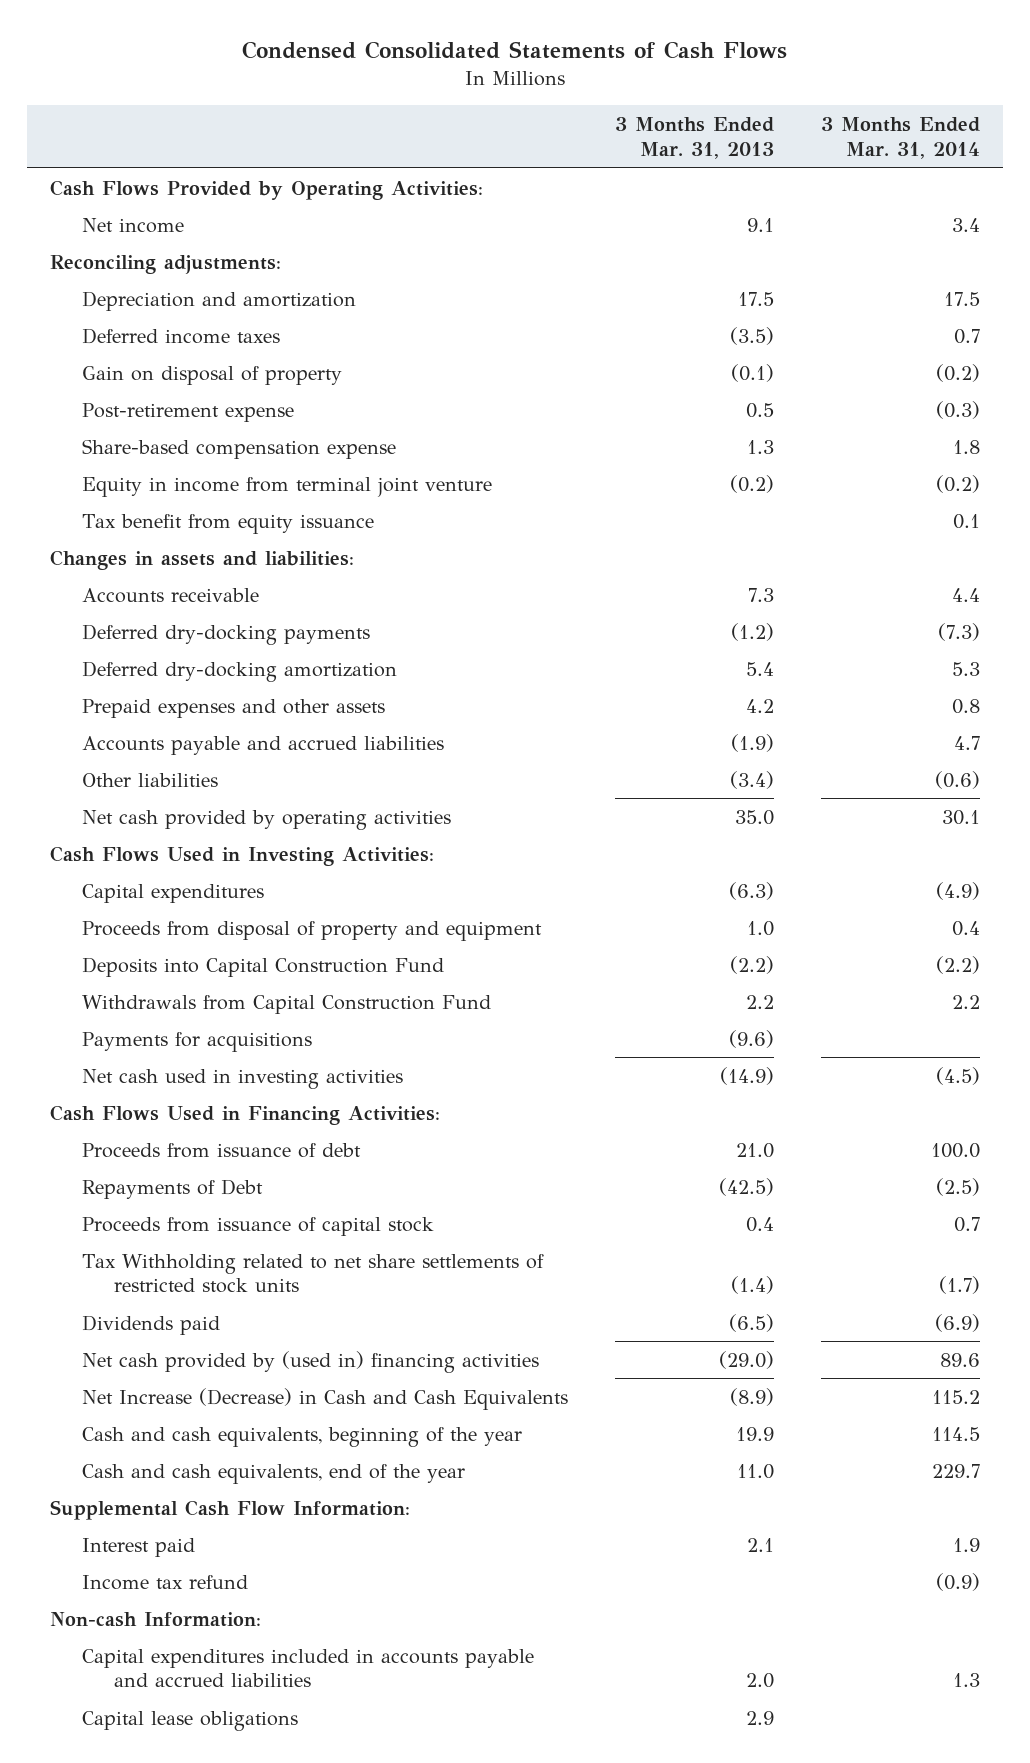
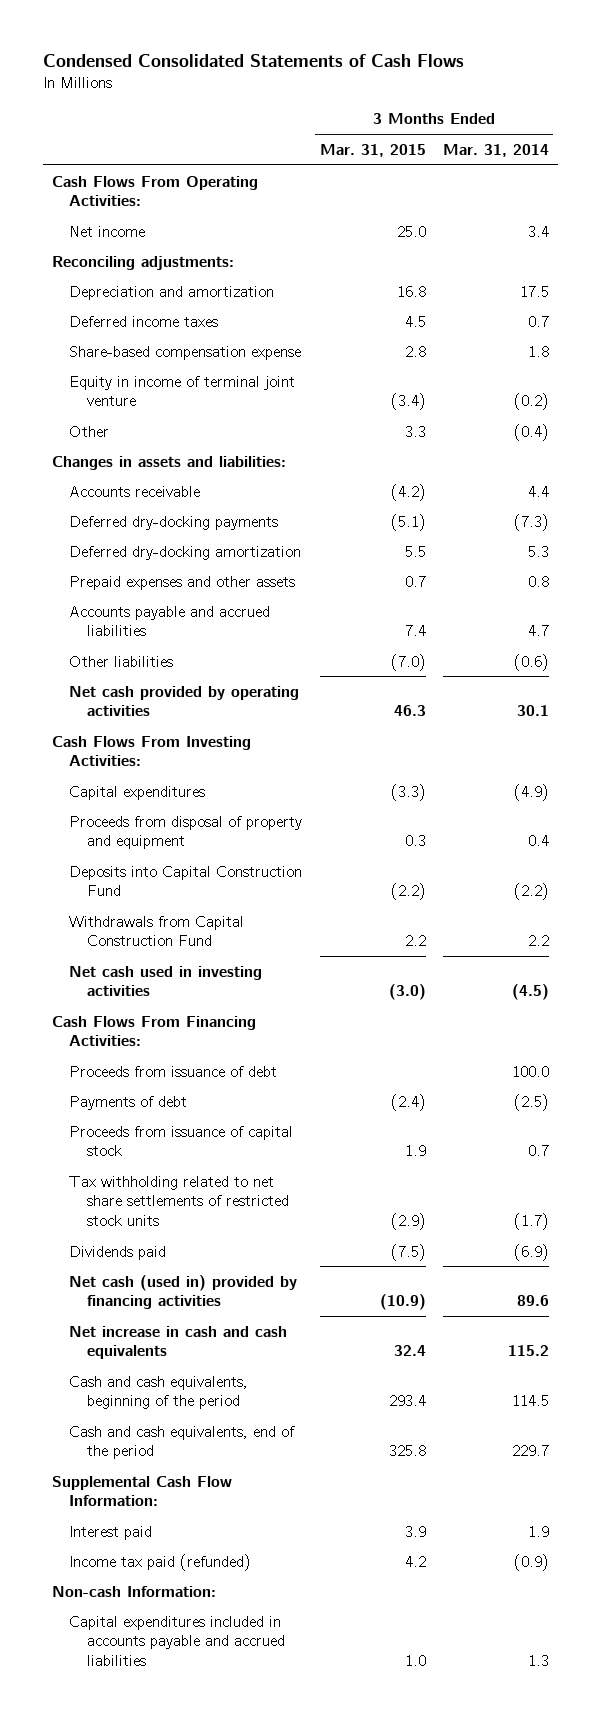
[615,117,775,159] 3 Months Ended Mar. 31, 2013 -> none
none -> [319,143,426,157] Mar. 31, 2015
[50,179,484,200] Cash Flows Provided by Operating Activities: -> [51,175,258,207] Cash Flows From Operating Activities:
[82,365,343,385] Gain on disposal of property -> none
[82,402,295,422] Post-retirement expense -> none
[82,513,375,534] Tax benefit from equity issuance -> none
[82,476,493,497] Equity in income from terminal joint venture -> [69,375,296,407] Equity in income of terminal joint venture
none -> [69,425,110,437] Other
[50,845,435,866] Cash Flows Used in Investing Activities: -> [51,735,251,767] Cash Flows From Investing Activities:
[82,1031,313,1052] Payments for acquisitions -> none
[50,1104,441,1125] Cash Flows Used in Financing Activities: -> [51,1015,256,1047] Cash Flows From Financing Activities:
[82,1178,264,1199] Repayments of Debt -> [69,1095,188,1110] Payments of debt
[82,1253,545,1294] Tax Withholding related to net share settlements of restricted stock units -> [69,1175,289,1227] Tax withholding related to net share settlements of restricted stock units
[82,1350,540,1373] Net cash provided by (used in) financing activities -> [69,1274,298,1310] Net cash (used in) provided by financing activities
[82,1387,569,1410] Net Increase (Decrease) in Cash and Cash Equivalents -> [69,1325,288,1360] Net increase in cash and cash equivalents
[82,1426,523,1447] Cash and cash equivalents, beginning of the year -> [69,1375,249,1410] Cash and cash equivalents, beginning of the period
[82,1463,466,1484] Cash and cash equivalents, end of the year -> [69,1425,296,1460] Cash and cash equivalents, end of the period
[82,1574,249,1590] Income tax refund -> [69,1553,252,1571] Income tax paid (refunded)
[82,1710,299,1731] Capital lease obligations -> none

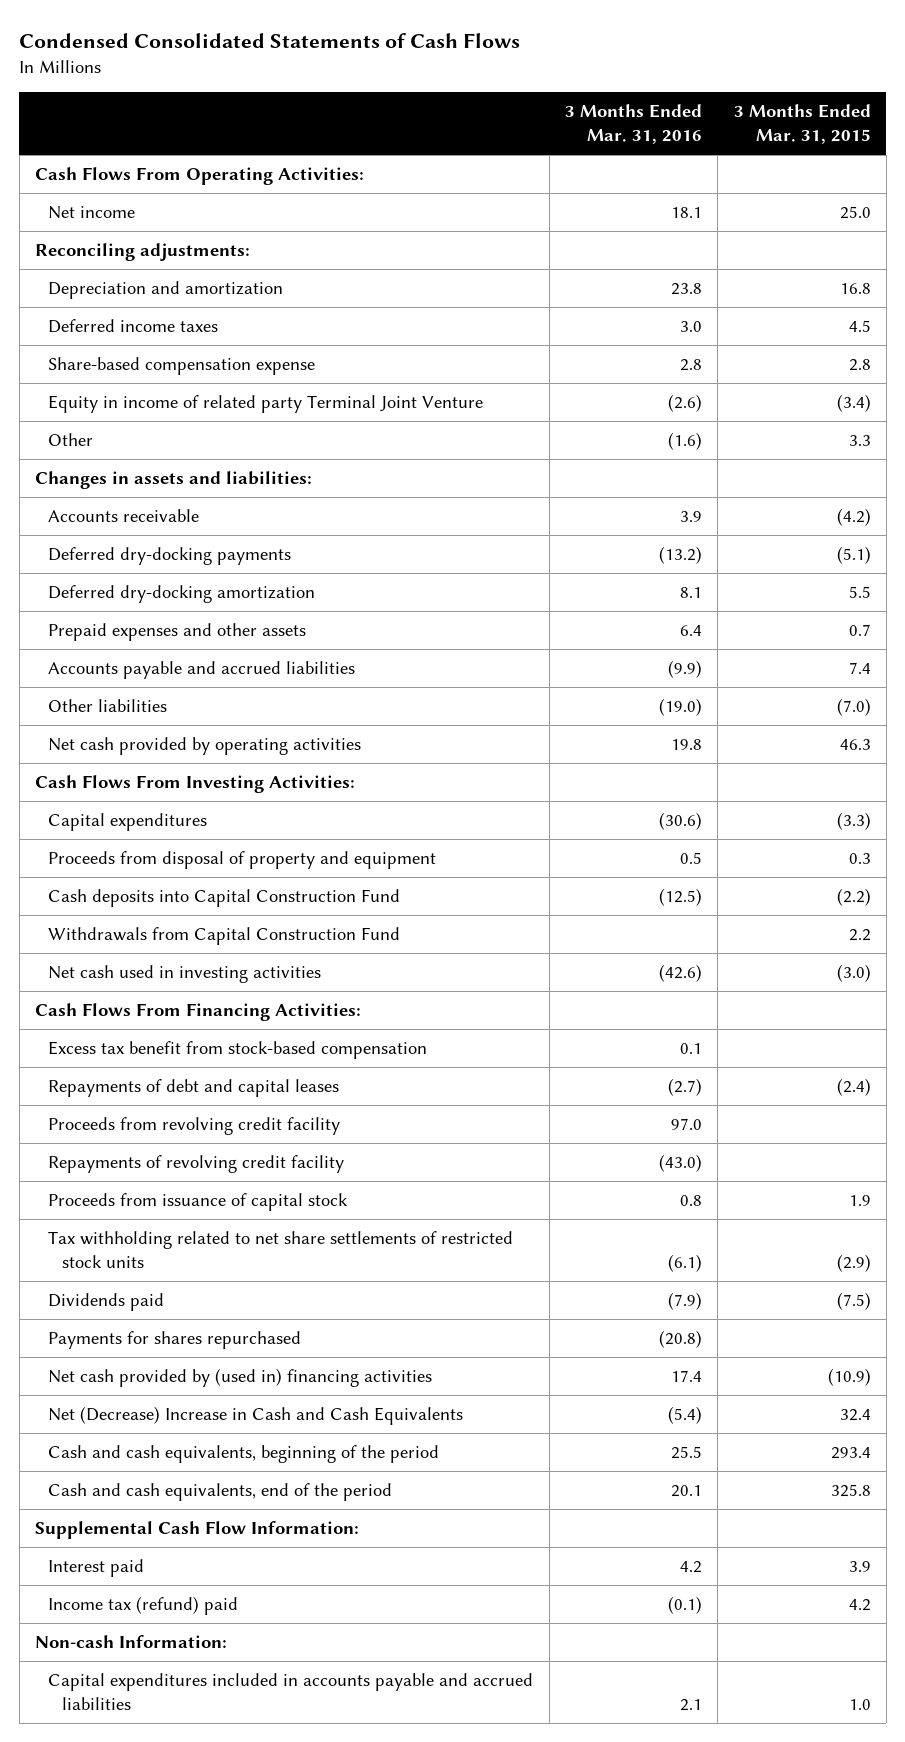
[443,143,550,157] Mar. 31, 2014 -> none
none -> [564,104,702,145] 3 Months Ended Mar. 31, 2016
[69,375,296,407] Equity in income of terminal joint venture -> [48,395,484,414] Equity in income of related party Terminal Joint Venture
[69,865,303,897] Deposits into Capital Construction Fund -> [48,889,401,908] Cash deposits into Capital Construction Fund
[69,1065,278,1077] Proceeds from issuance of debt -> none
[69,1095,188,1110] Payments of debt -> none
none -> [48,1041,428,1060] Excess tax benefit from stock-based compensation
none -> [48,1079,340,1098] Repayments of debt and capital leases
none -> [48,1117,341,1136] Proceeds from revolving credit facility
none -> [48,1155,345,1174] Repayments of revolving credit facility
none -> [48,1331,302,1350] Payments for shares repurchased
[69,1274,298,1310] Net cash (used in) provided by financing activities -> [48,1368,433,1388] Net cash provided by (used in) financing activities
[69,1325,288,1360] Net increase in cash and cash equivalents -> [48,1406,464,1426] Net (Decrease) Increase in Cash and Cash Equivalents
[69,1553,252,1571] Income tax paid (refunded) -> [48,1596,239,1616] Income tax (refund) paid

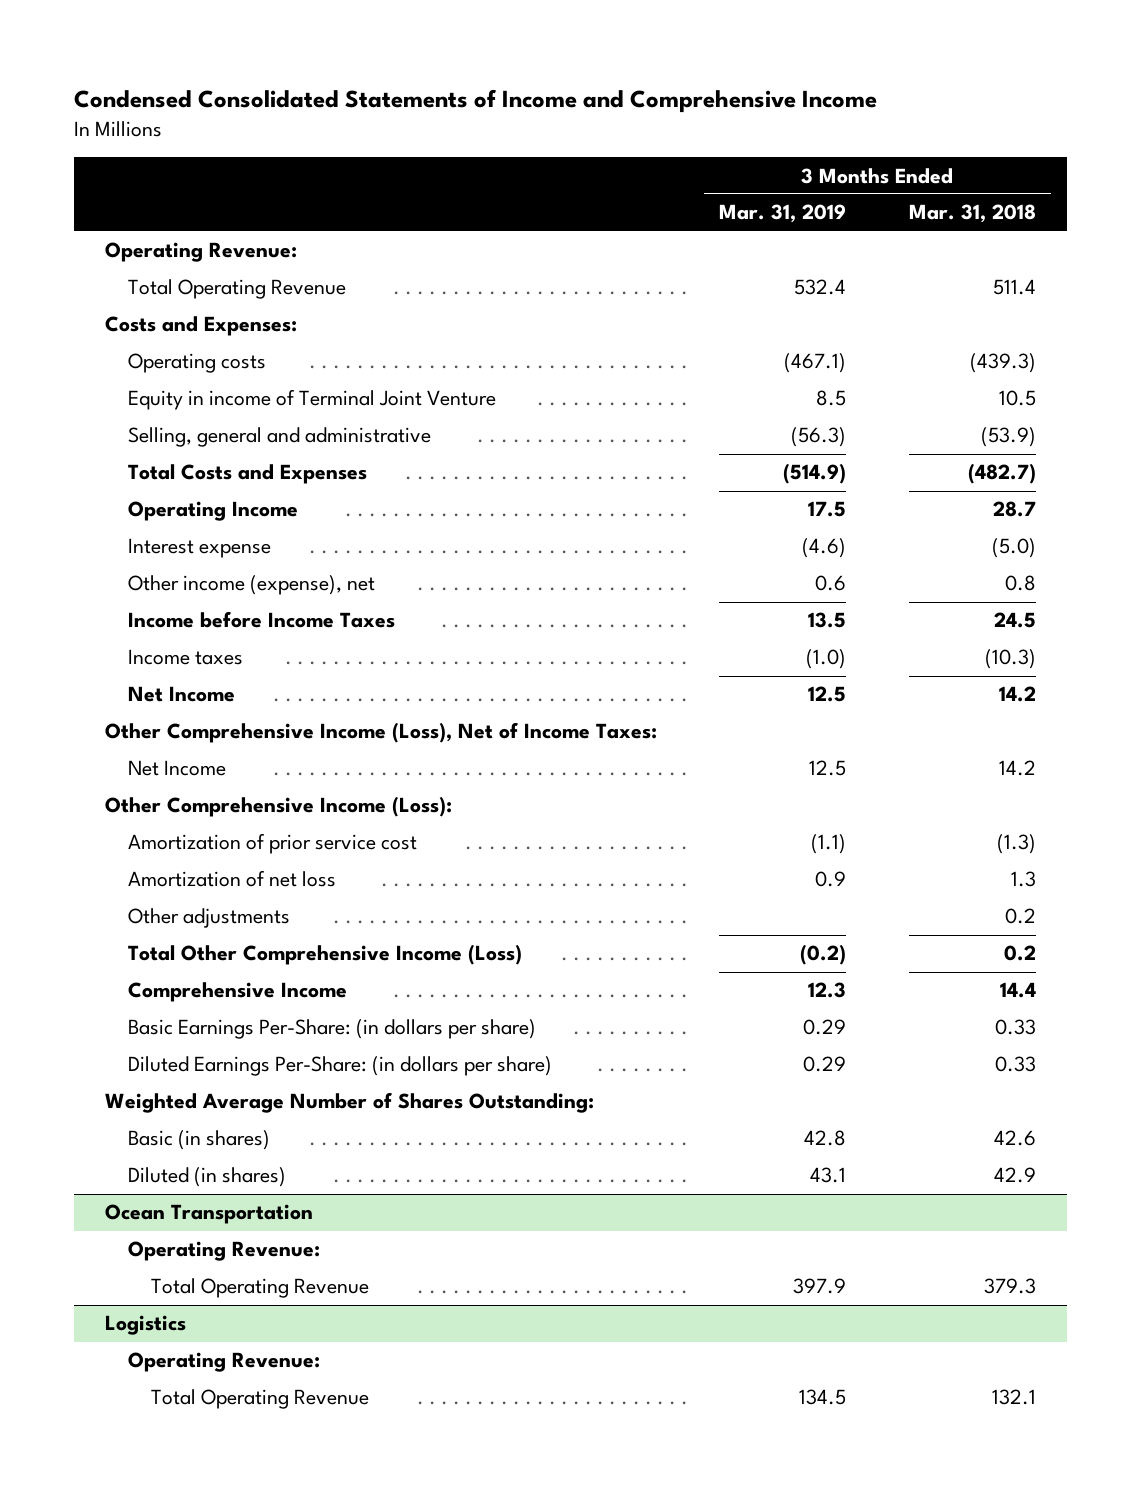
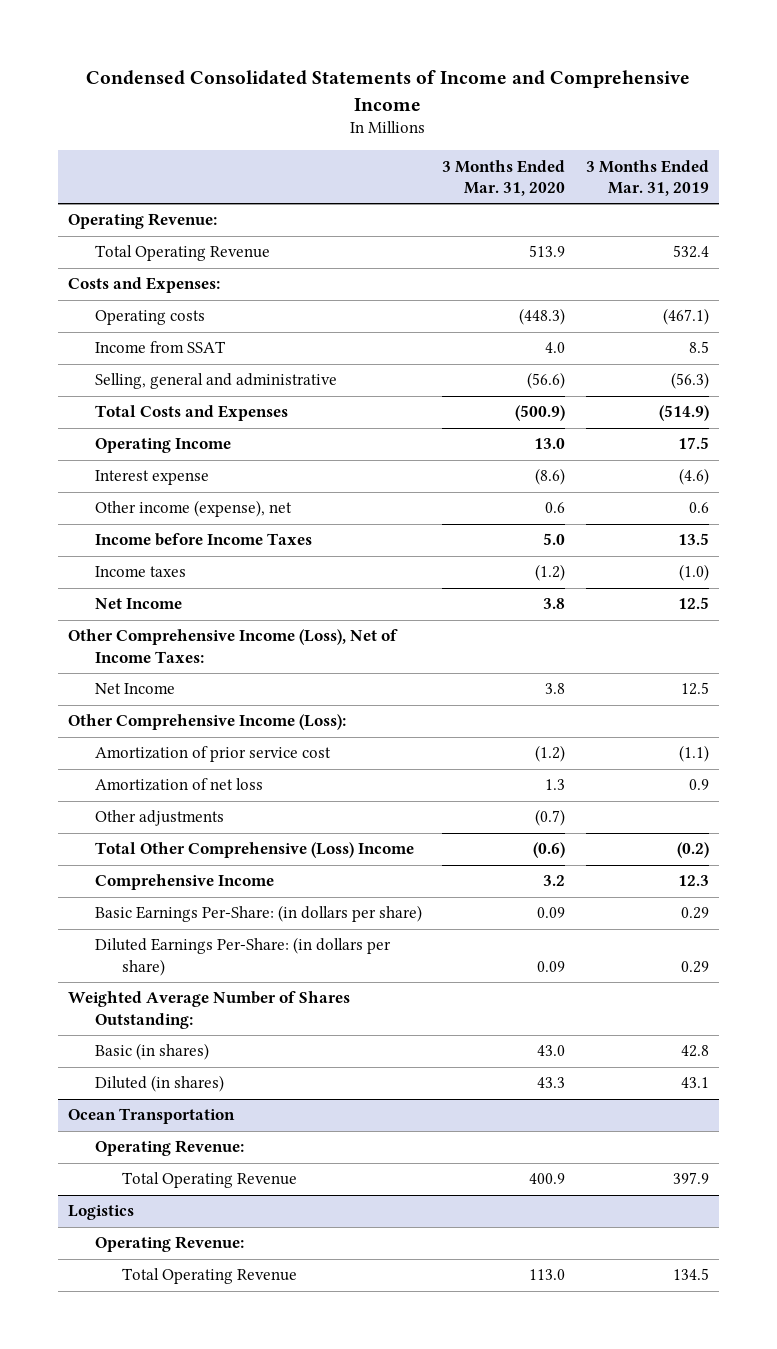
[908,204,1036,224] Mar. 31, 2018 -> none
none -> [442,159,566,196] 3 Months Ended Mar. 31, 2020
[128,389,497,411] Equity in income of Terminal Joint Venture -> [95,341,227,354] Income from SSAT
[128,944,523,966] Total Other Comprehensive Income (Loss) -> [95,842,415,859] Total Other Comprehensive (Loss) Income

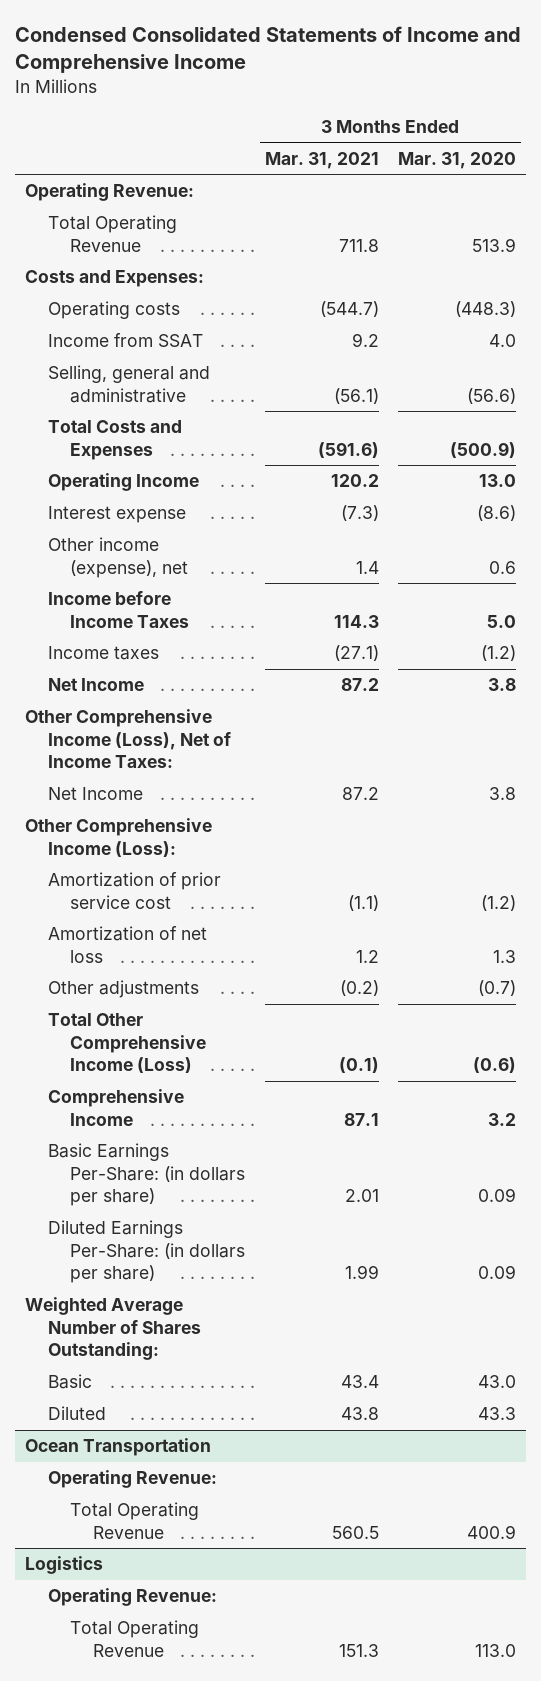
[585,159,709,196] 3 Months Ended Mar. 31, 2019 -> none
none -> [264,151,379,169] Mar. 31, 2021
[95,842,415,859] Total Other Comprehensive (Loss) Income -> [47,1013,207,1073] Total Other Comprehensive Income (Loss)
[95,1043,210,1061] Basic (in shares) -> [47,1374,92,1390] Basic
[95,1075,225,1093] Diluted (in shares) -> [47,1406,106,1421] Diluted

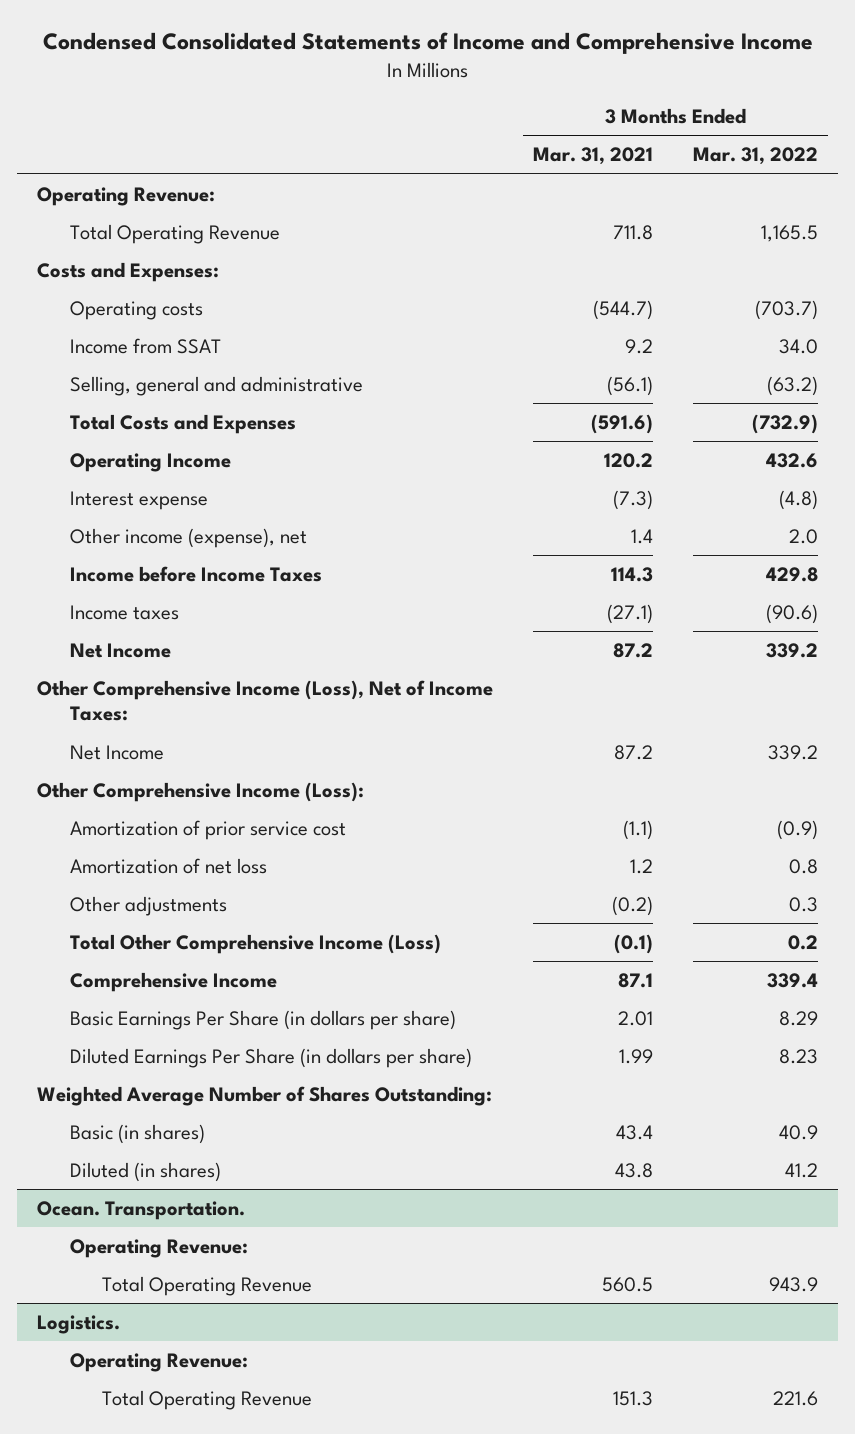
[398,151,517,169] Mar. 31, 2020 -> none
none -> [693,147,819,166] Mar. 31, 2022
[47,1143,246,1206] Basic Earnings Per-Share: (in dollars per share) -> [69,1009,456,1030] Basic Earnings Per Share (in dollars per share)
[47,1220,246,1283] Diluted Earnings Per-Share: (in dollars per share) -> [69,1047,472,1068] Diluted Earnings Per Share (in dollars per share)
[47,1374,92,1390] Basic -> [69,1123,205,1144] Basic (in shares)
[47,1406,106,1421] Diluted -> [69,1161,221,1182] Diluted (in shares)
[24,1438,211,1457] Ocean Transportation -> [37,1200,246,1220] Ocean. Transportation.
[24,1556,103,1575] Logistics -> [37,1314,121,1334] Logistics.

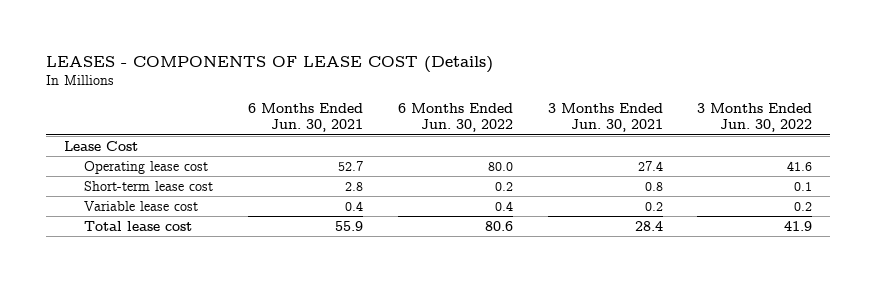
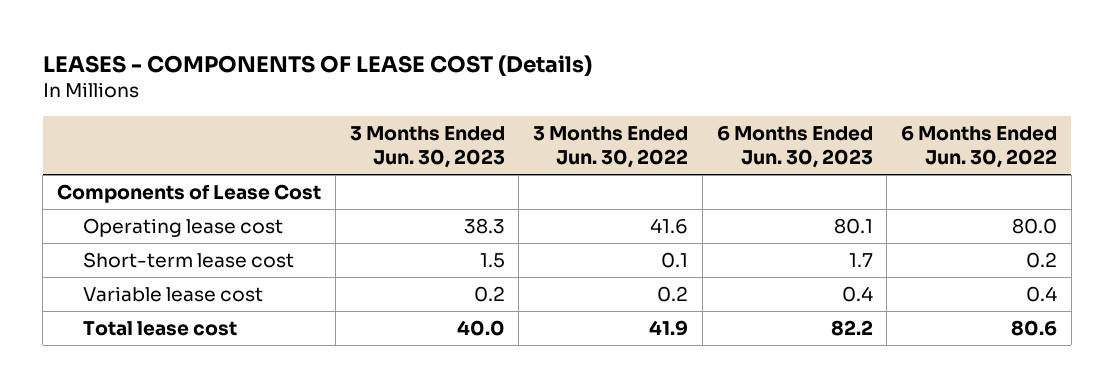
[248,102,364,133] 6 Months Ended Jun. 30, 2021 -> none
[547,102,663,133] 3 Months Ended Jun. 30, 2021 -> none
none -> [349,126,505,169] 3 Months Ended Jun. 30, 2023
none -> [716,126,873,169] 6 Months Ended Jun. 30, 2023
[63,140,138,151] Lease Cost -> [57,183,322,203] Components of Lease Cost

